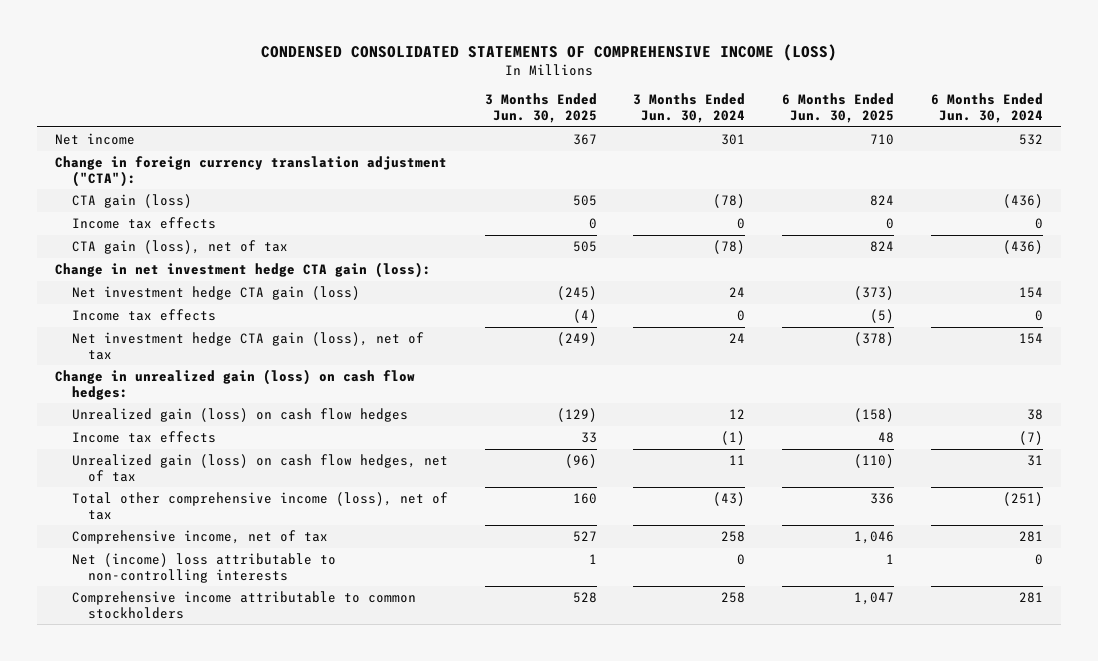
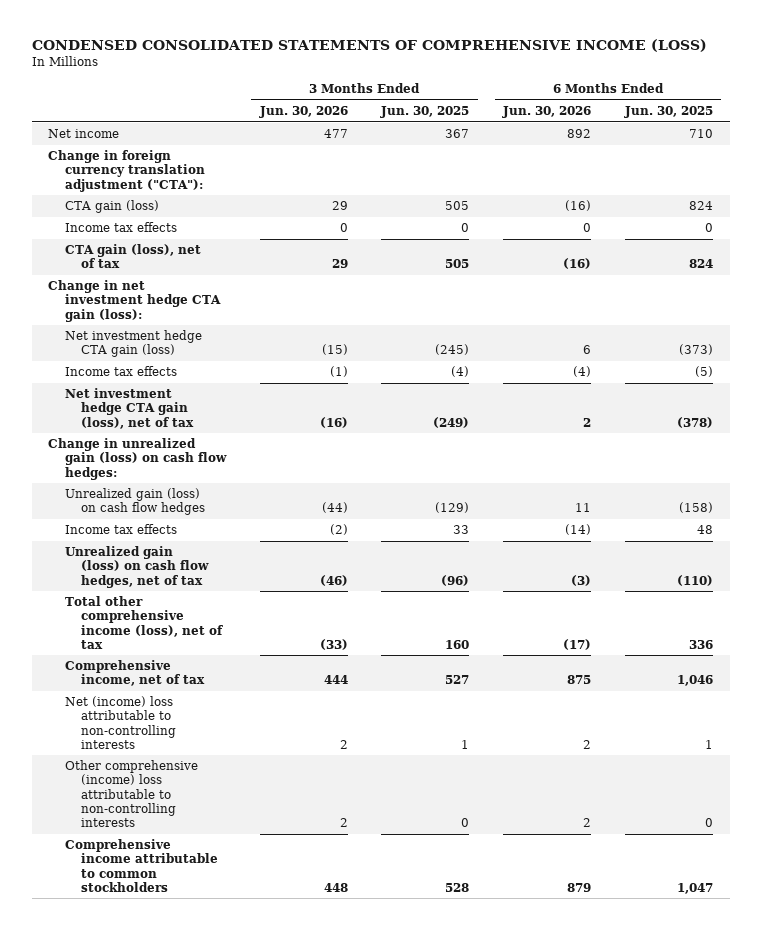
[633,93,746,124] 3 Months Ended Jun. 30, 2024 -> none
[930,93,1043,124] 6 Months Ended Jun. 30, 2024 -> none
none -> [258,105,348,118] Jun. 30, 2026
none -> [501,105,591,118] Jun. 30, 2026
none -> [64,760,198,828] Other comprehensive (income) loss attributable to non-controlling interests

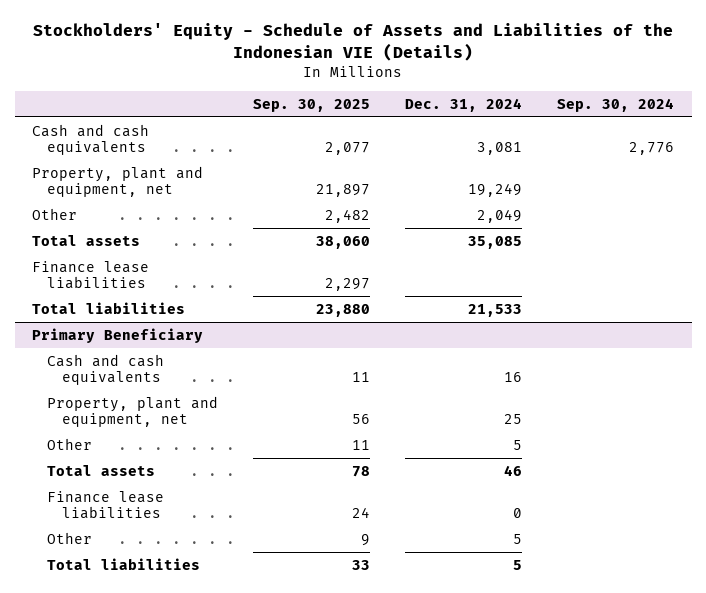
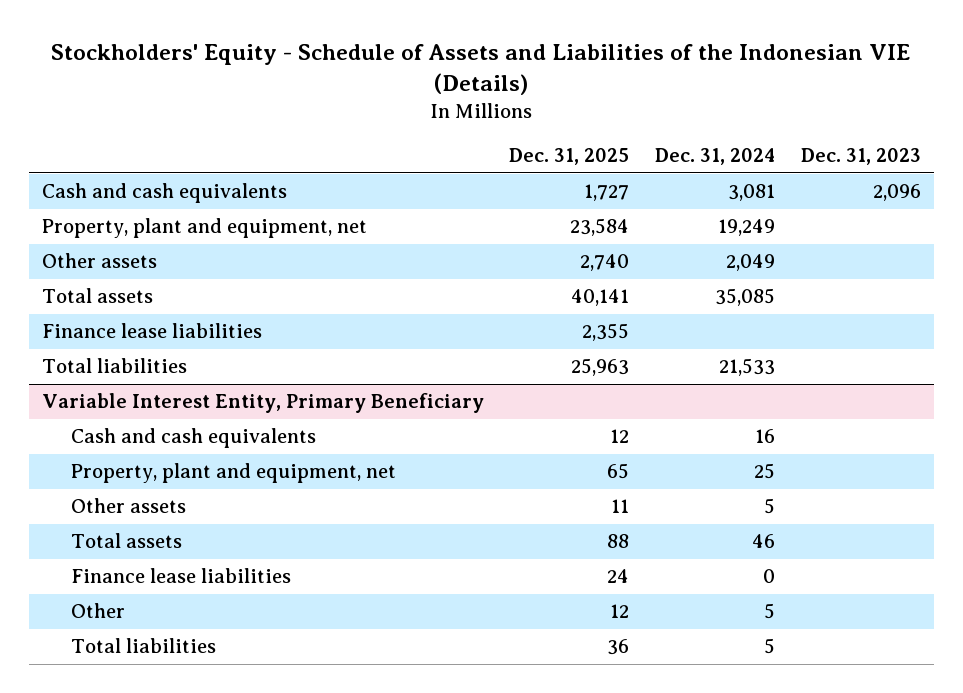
[253,98,371,112] Sep. 30, 2025 -> none
[557,97,675,112] Sep. 30, 2024 -> none
none -> [509,148,630,166] Dec. 31, 2025
none -> [801,148,922,166] Dec. 31, 2023
[32,207,78,220] Other -> [41,253,157,269] Other assets
[32,327,204,343] Primary Beneficiary -> [41,393,484,414] Variable Interest Entity, Primary Beneficiary
[46,437,92,450] Other -> [71,498,187,514] Other assets

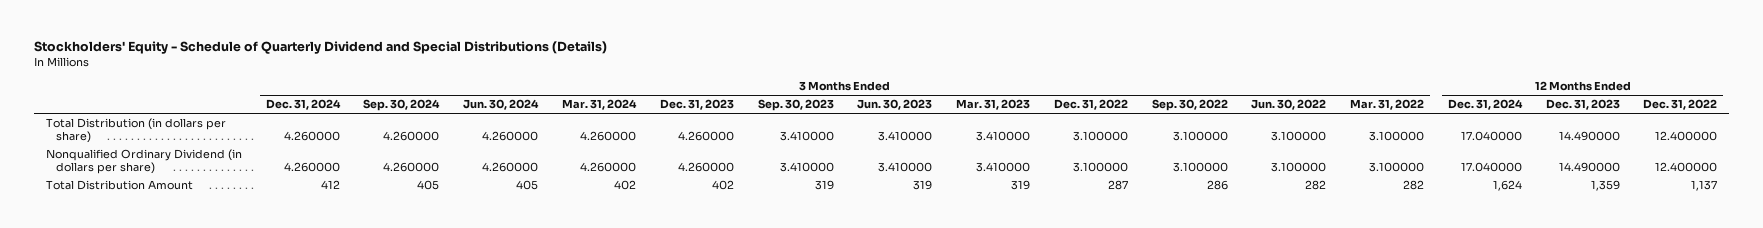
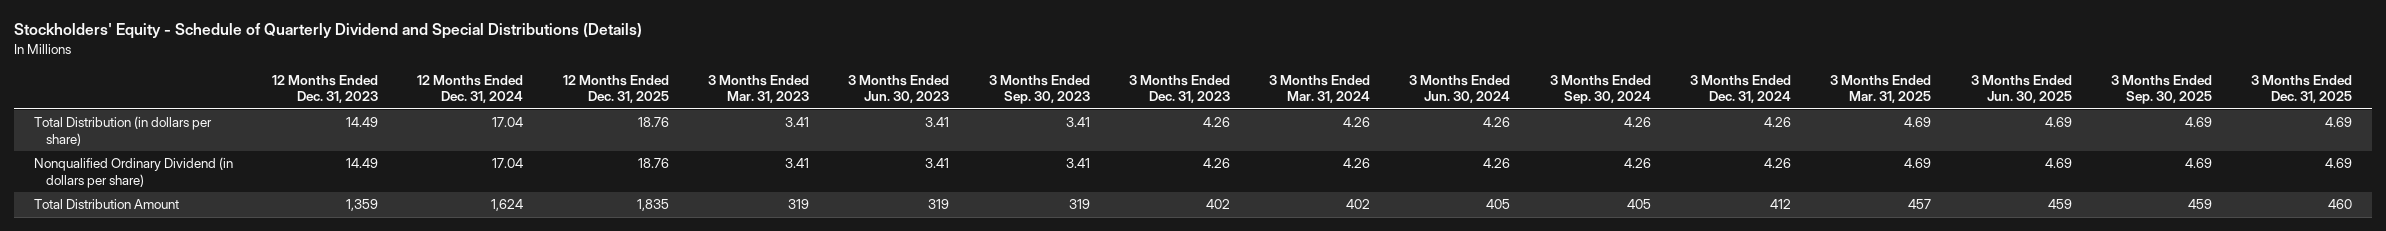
[1053,99,1128,111] Dec. 31, 2022 -> none
[1151,99,1228,112] Sep. 30, 2022 -> none
[1251,99,1327,111] Jun. 30, 2022 -> none
[1350,99,1425,111] Mar. 31, 2022 -> none
[1643,99,1718,111] Dec. 31, 2022 -> none
none -> [562,74,669,104] 12 Months Ended Dec. 31, 2025
none -> [1830,74,1932,104] 3 Months Ended Mar. 31, 2025
none -> [1970,74,2072,104] 3 Months Ended Jun. 30, 2025
none -> [2110,74,2212,105] 3 Months Ended Sep. 30, 2025
none -> [2251,74,2353,104] 3 Months Ended Dec. 31, 2025
[283,131,340,142] 4.260000 -> [1763,117,1791,128] 4.26
[383,131,440,142] 4.260000 -> [1623,117,1651,128] 4.26
[482,131,539,142] 4.260000 -> [1483,117,1511,128] 4.26
[579,131,636,142] 4.260000 -> [1343,117,1371,128] 4.26
[677,131,734,142] 4.260000 -> [1202,117,1230,128] 4.26
[779,131,834,142] 3.410000 -> [1065,117,1090,128] 3.41
[878,131,933,142] 3.410000 -> [925,117,950,128] 3.41
[976,131,1031,142] 3.410000 -> [785,117,810,128] 3.41
[1460,131,1522,142] 17.040000 -> [492,117,524,128] 17.04
[1558,131,1620,142] 14.490000 -> [346,117,379,128] 14.49
[283,162,340,173] 4.260000 -> [1763,158,1791,169] 4.26
[383,162,440,173] 4.260000 -> [1623,158,1651,169] 4.26
[482,162,539,173] 4.260000 -> [1483,158,1511,169] 4.26
[579,162,636,173] 4.260000 -> [1343,158,1371,169] 4.26
[677,162,734,173] 4.260000 -> [1202,158,1230,169] 4.26
[779,162,834,173] 3.410000 -> [1065,158,1090,169] 3.41
[878,162,933,173] 3.410000 -> [925,158,950,169] 3.41
[976,162,1031,173] 3.410000 -> [785,158,810,169] 3.41
[1460,162,1522,173] 17.040000 -> [492,158,524,169] 17.04
[1558,162,1620,173] 14.490000 -> [346,158,379,169] 14.49

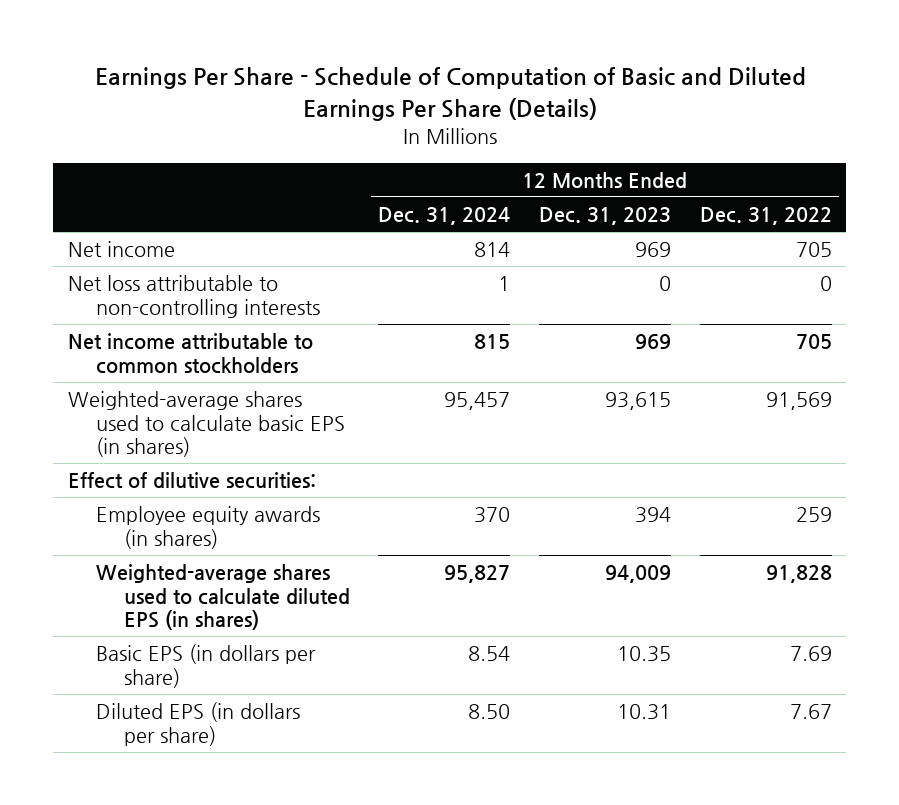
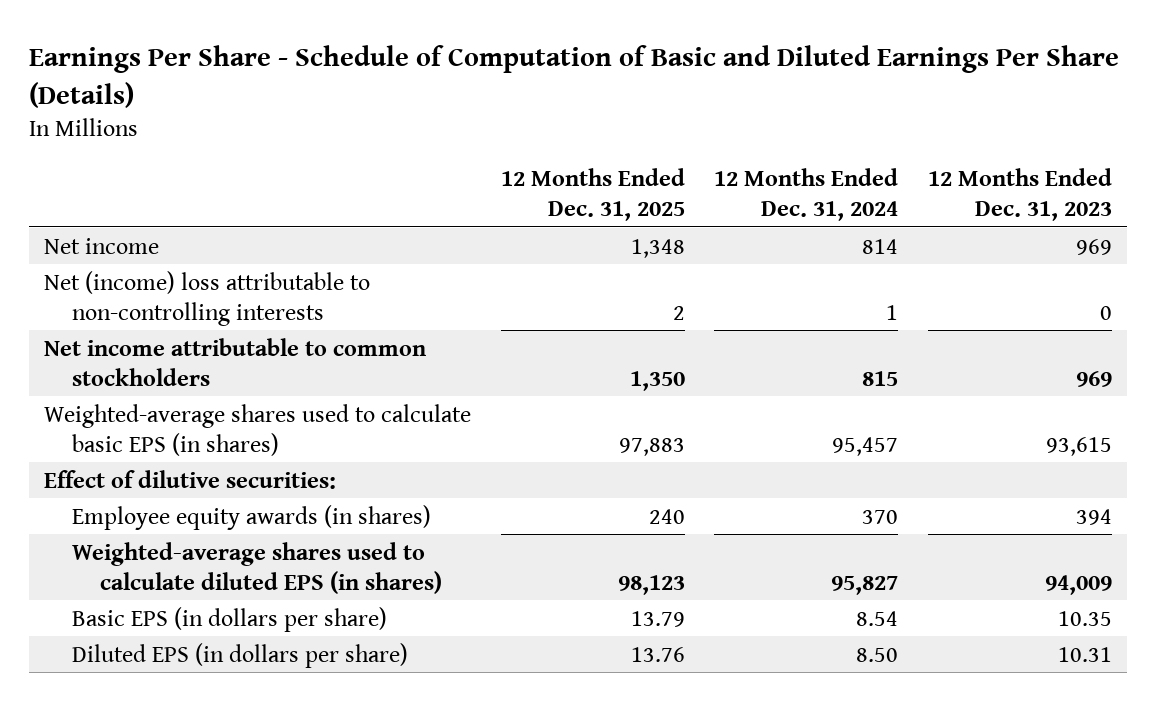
[699,207,832,226] Dec. 31, 2022 -> none
none -> [500,167,685,221] 12 Months Ended Dec. 31, 2025
[67,275,320,318] Net loss attributable to non-controlling interests -> [43,270,370,326] Net (income) loss attributable to non-controlling interests

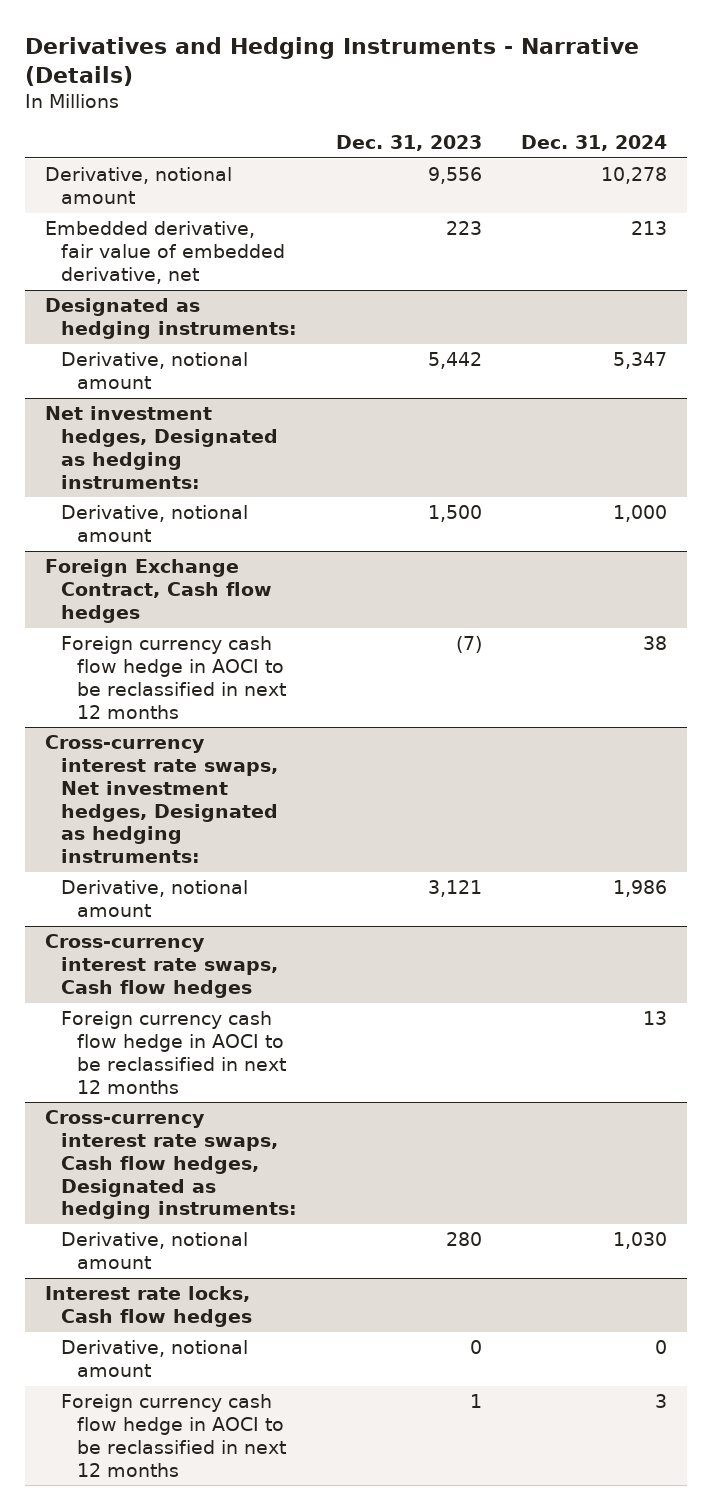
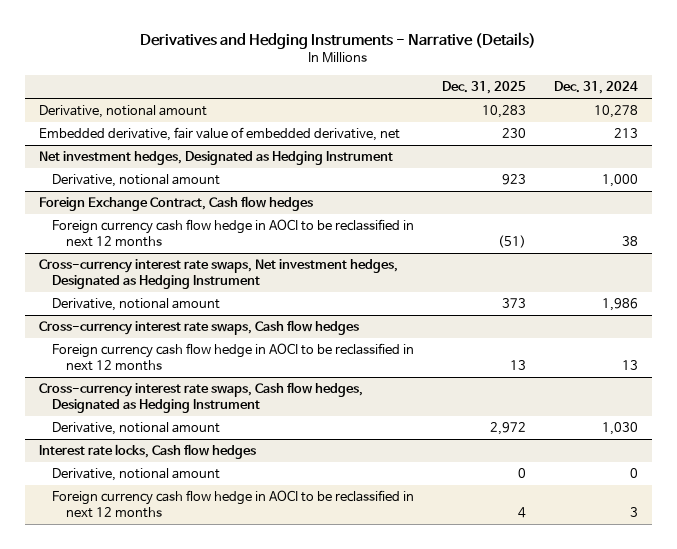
[336,134,483,151] Dec. 31, 2023 -> none
none -> [441,81,526,95] Dec. 31, 2025
[44,298,297,340] Designated as hedging instruments: -> none
[60,352,248,390] Derivative, notional amount -> none
[44,406,278,489] Net investment hedges, Designated as hedging instruments: -> [38,151,393,166] Net investment hedges, Designated as Hedging Instrument
[44,735,278,864] Cross-currency interest rate swaps, Net investment hedges, Designated as hedging instruments: -> [38,259,398,290] Cross-currency interest rate swaps, Net investment hedges, Designated as Hedging Instrument
[44,1110,297,1220] Cross-currency interest rate swaps, Cash flow hedges, Designated as hedging instruments: -> [38,382,363,414] Cross-currency interest rate swaps, Cash flow hedges, Designated as Hedging Instrument

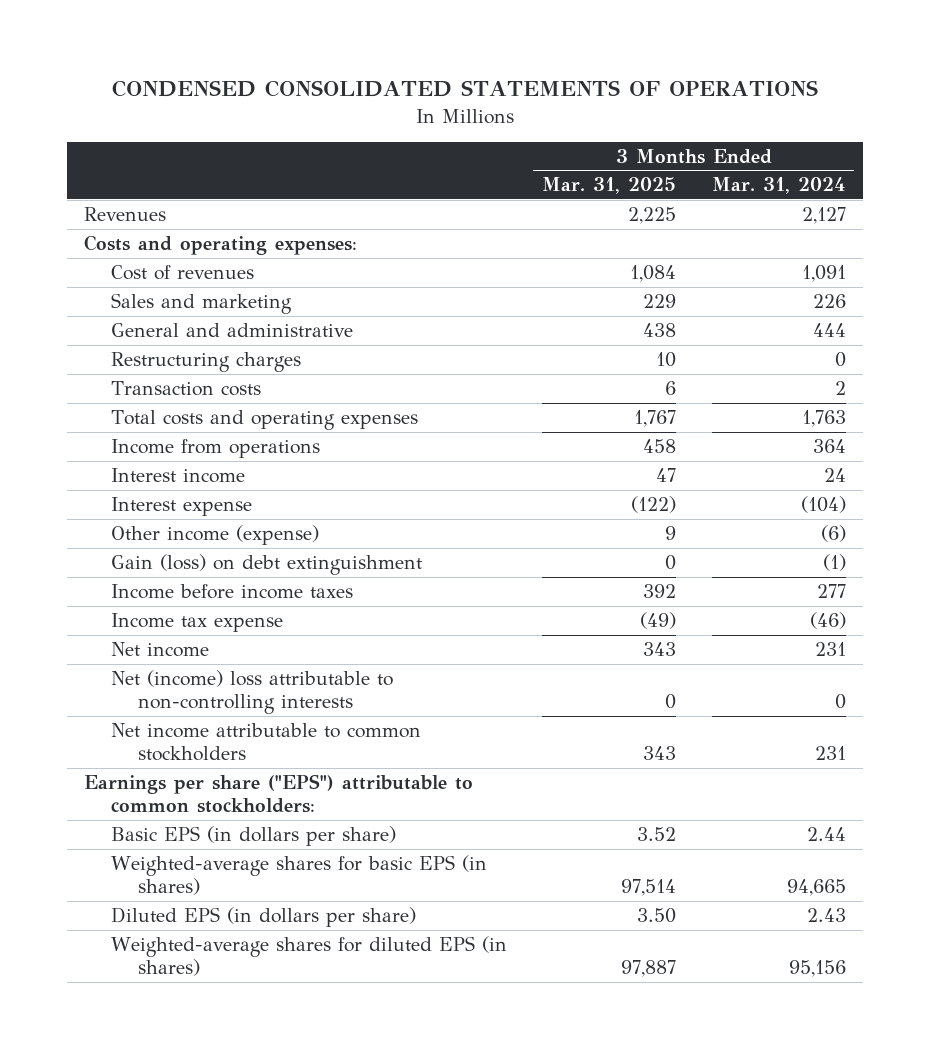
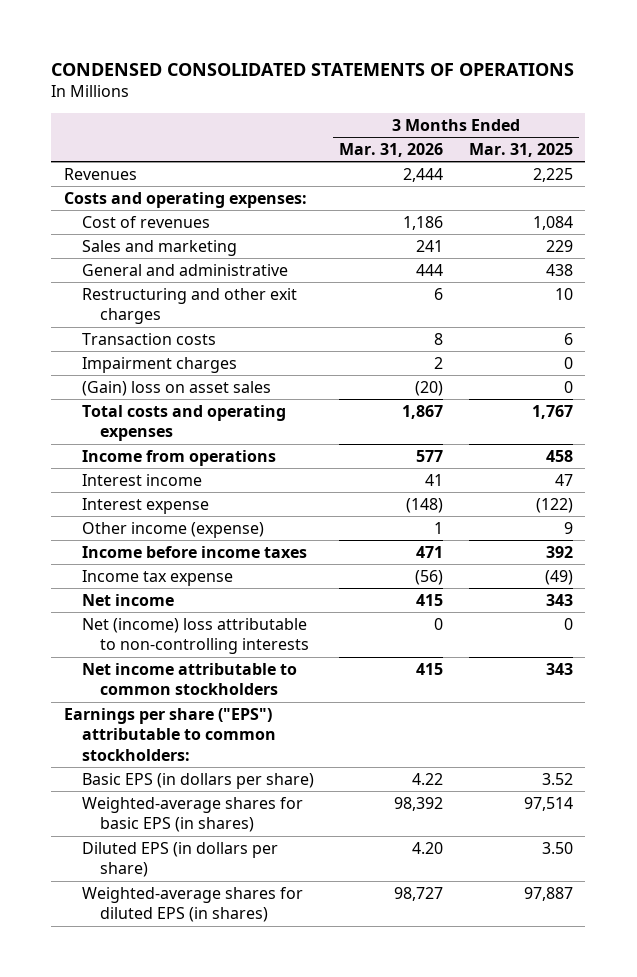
[711,177,846,195] Mar. 31, 2024 -> none
none -> [339,143,444,158] Mar. 31, 2026
[110,351,301,372] Restructuring charges -> [82,287,298,325] Restructuring and other exit charges
none -> [82,356,238,373] Impairment charges
none -> [82,380,272,396] (Gain) loss on asset sales
[110,553,422,575] Gain (loss) on debt extinguishment -> none

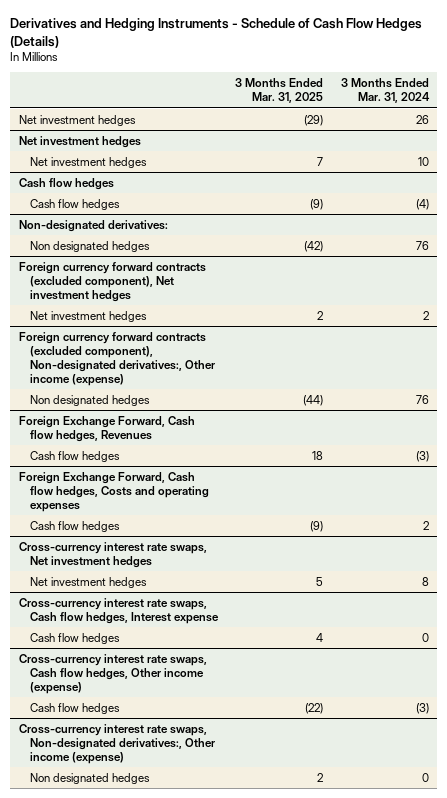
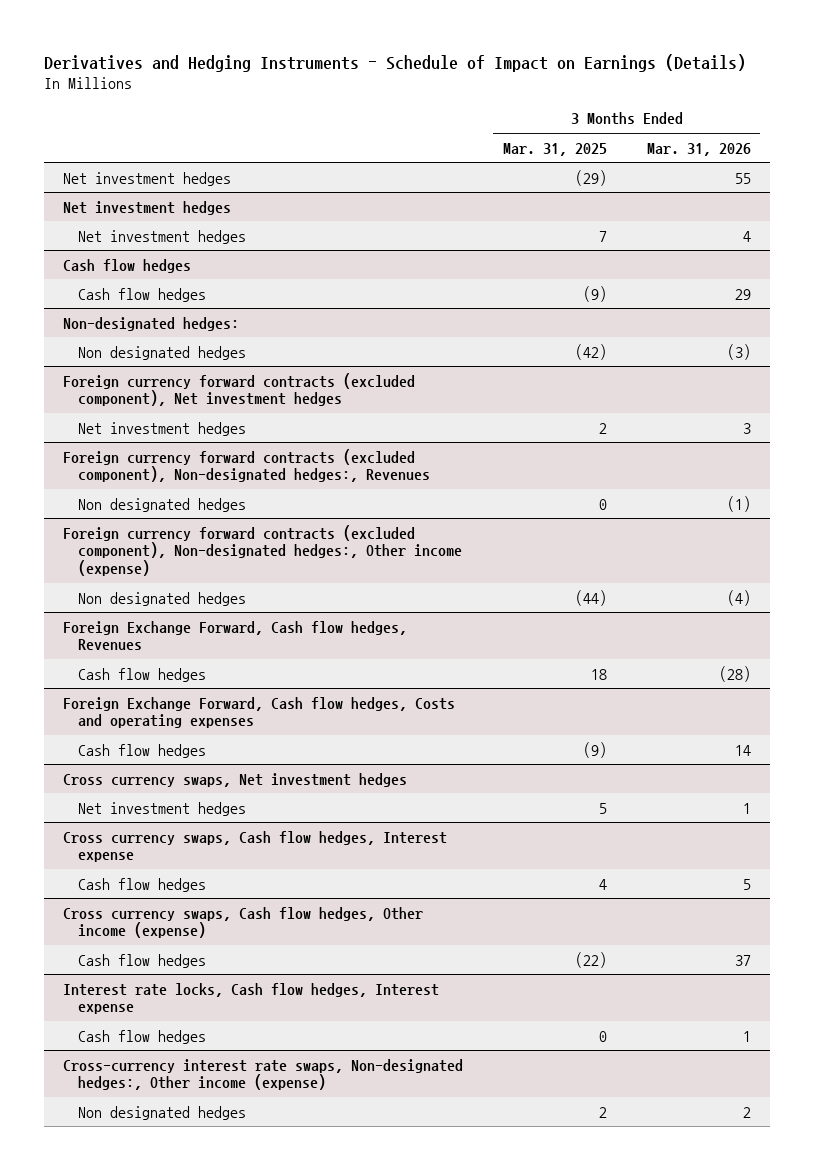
[10,17,423,48] Derivatives and Hedging Instruments - Schedule of Cash Flow Hedges (Details) -> [43,53,746,72] Derivatives and Hedging Instruments - Schedule of Impact on Earnings (Details)
[340,78,430,104] 3 Months Ended Mar. 31, 2024 -> none
none -> [646,142,751,156] Mar. 31, 2026
[18,219,168,232] Non-designated derivatives: -> [63,316,240,331] Non-designated hedges:
none -> [63,448,431,483] Foreign currency forward contracts (excluded component), Non-designated hedges:, Revenues
none -> [78,497,247,512] Non designated hedges
[18,331,215,386] Foreign currency forward contracts (excluded component), Non-designated derivatives:, Other income (expense) -> [63,524,463,577] Foreign currency forward contracts (excluded component), Non-designated hedges:, Other income (expense)
[18,541,207,568] Cross-currency interest rate swaps, Net investment hedges -> [63,772,408,787] Cross currency swaps, Net investment hedges
[18,597,219,624] Cross-currency interest rate swaps, Cash flow hedges, Interest expense -> [63,830,448,863] Cross currency swaps, Cash flow hedges, Interest expense
[18,653,207,694] Cross-currency interest rate swaps, Cash flow hedges, Other income (expense) -> [63,906,424,939] Cross currency swaps, Cash flow hedges, Other income (expense)
none -> [63,982,440,1015] Interest rate locks, Cash flow hedges, Interest expense
none -> [78,1029,207,1044] Cash flow hedges
[18,723,215,764] Cross-currency interest rate swaps, Non-designated derivatives:, Other income (expense) -> [63,1058,464,1091] Cross-currency interest rate swaps, Non-designated hedges:, Other income (expense)

